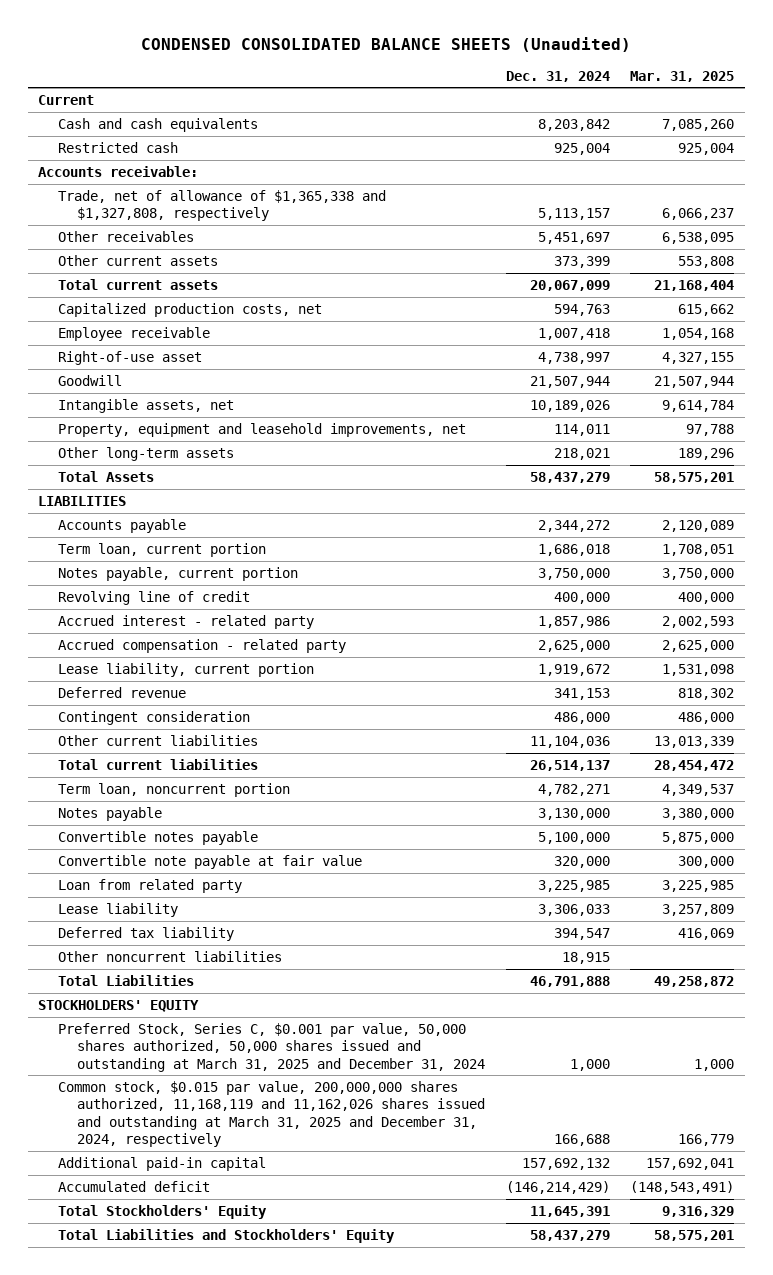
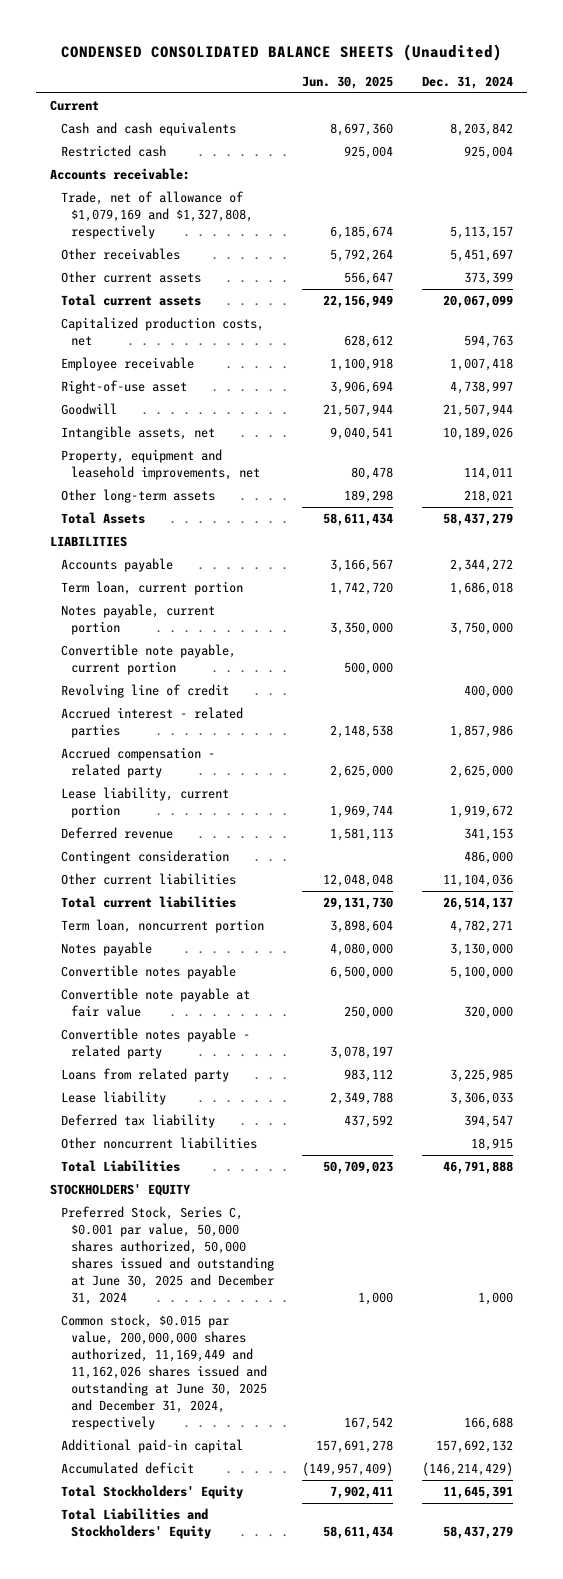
[630,70,735,82] Mar. 31, 2025 -> none
none -> [302,75,394,89] Jun. 30, 2025
[57,189,386,222] Trade, net of allowance of $1,365,338 and $1,327,808, respectively -> [60,190,253,240] Trade, net of allowance of $1,079,169 and $1,327,808, respectively
none -> [60,643,236,675] Convertible note payable, current portion
[57,614,314,629] Accrued interest - related party -> [60,706,243,738] Accrued interest - related parties
none -> [60,1027,250,1059] Convertible notes payable - related party
[57,878,242,893] Loan from related party -> [60,1067,229,1082] Loans from related party
[57,1022,486,1072] Preferred Stock, Series C, $0.001 par value, 50,000 shares authorized, 50,000 shares issued and outstanding at March 31, 2025 and December 31, 2024 -> [60,1205,274,1306] Preferred Stock, Series C, $0.001 par value, 50,000 shares authorized, 50,000 shares issued and outstanding at June 30, 2025 and December 31, 2024
[57,1080,486,1148] Common stock, $0.015 par value, 200,000,000 shares authorized, 11,168,119 and 11,162,026 shares issued and outstanding at March 31, 2025 and December 31, 2024, respectively -> [60,1313,267,1431] Common stock, $0.015 par value, 200,000,000 shares authorized, 11,169,449 and 11,162,026 shares issued and outstanding at June 30, 2025 and December 31, 2024, respectively

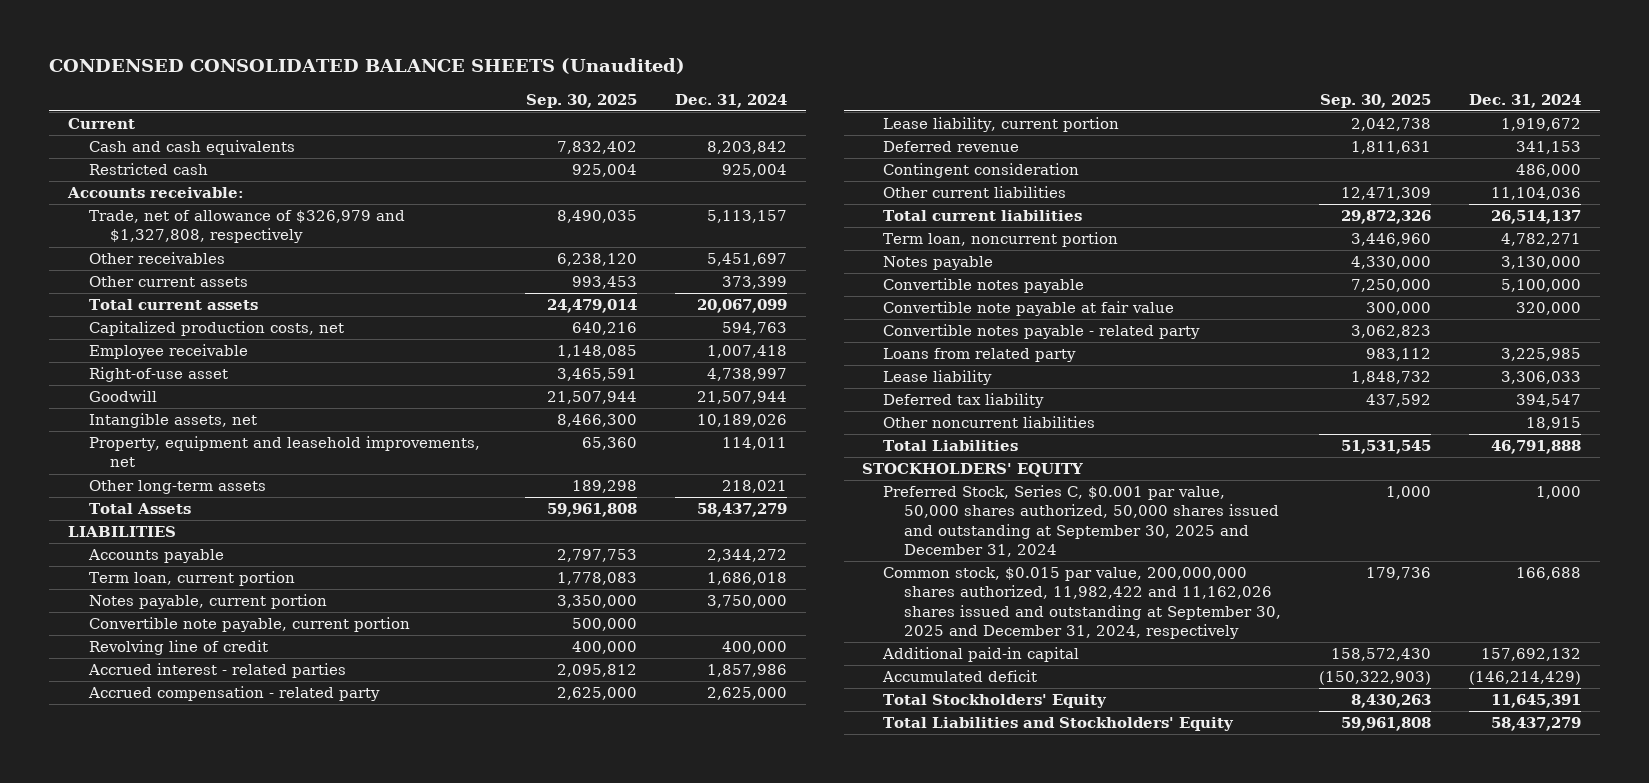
[302,75,394,89] Jun. 30, 2025 -> none
none -> [525,93,637,108] Sep. 30, 2025
[60,190,253,240] Trade, net of allowance of $1,079,169 and $1,327,808, respectively -> [88,210,405,244] Trade, net of allowance of $326,979 and $1,327,808, respectively
[60,1205,274,1306] Preferred Stock, Series C, $0.001 par value, 50,000 shares authorized, 50,000 shares issued and outstanding at June 30, 2025 and December 31, 2024 -> [883,485,1280,558] Preferred Stock, Series C, $0.001 par value, 50,000 shares authorized, 50,000 shares issued and outstanding at September 30, 2025 and December 31, 2024
[60,1313,267,1431] Common stock, $0.015 par value, 200,000,000 shares authorized, 11,169,449 and 11,162,026 shares issued and outstanding at June 30, 2025 and December 31, 2024, respectively -> [883,567,1282,640] Common stock, $0.015 par value, 200,000,000 shares authorized, 11,982,422 and 11,162,026 shares issued and outstanding at September 30, 2025 and December 31, 2024, respectively

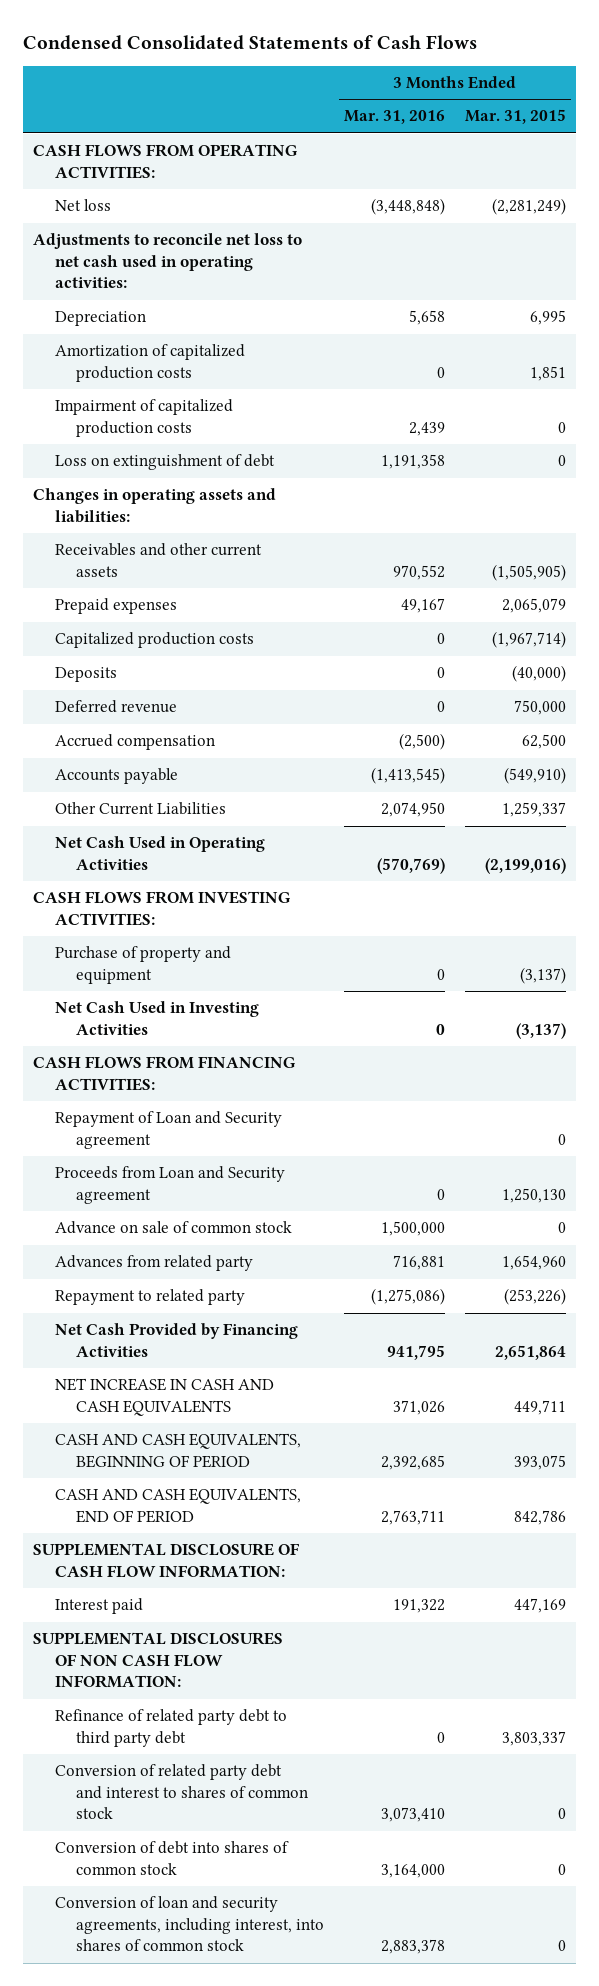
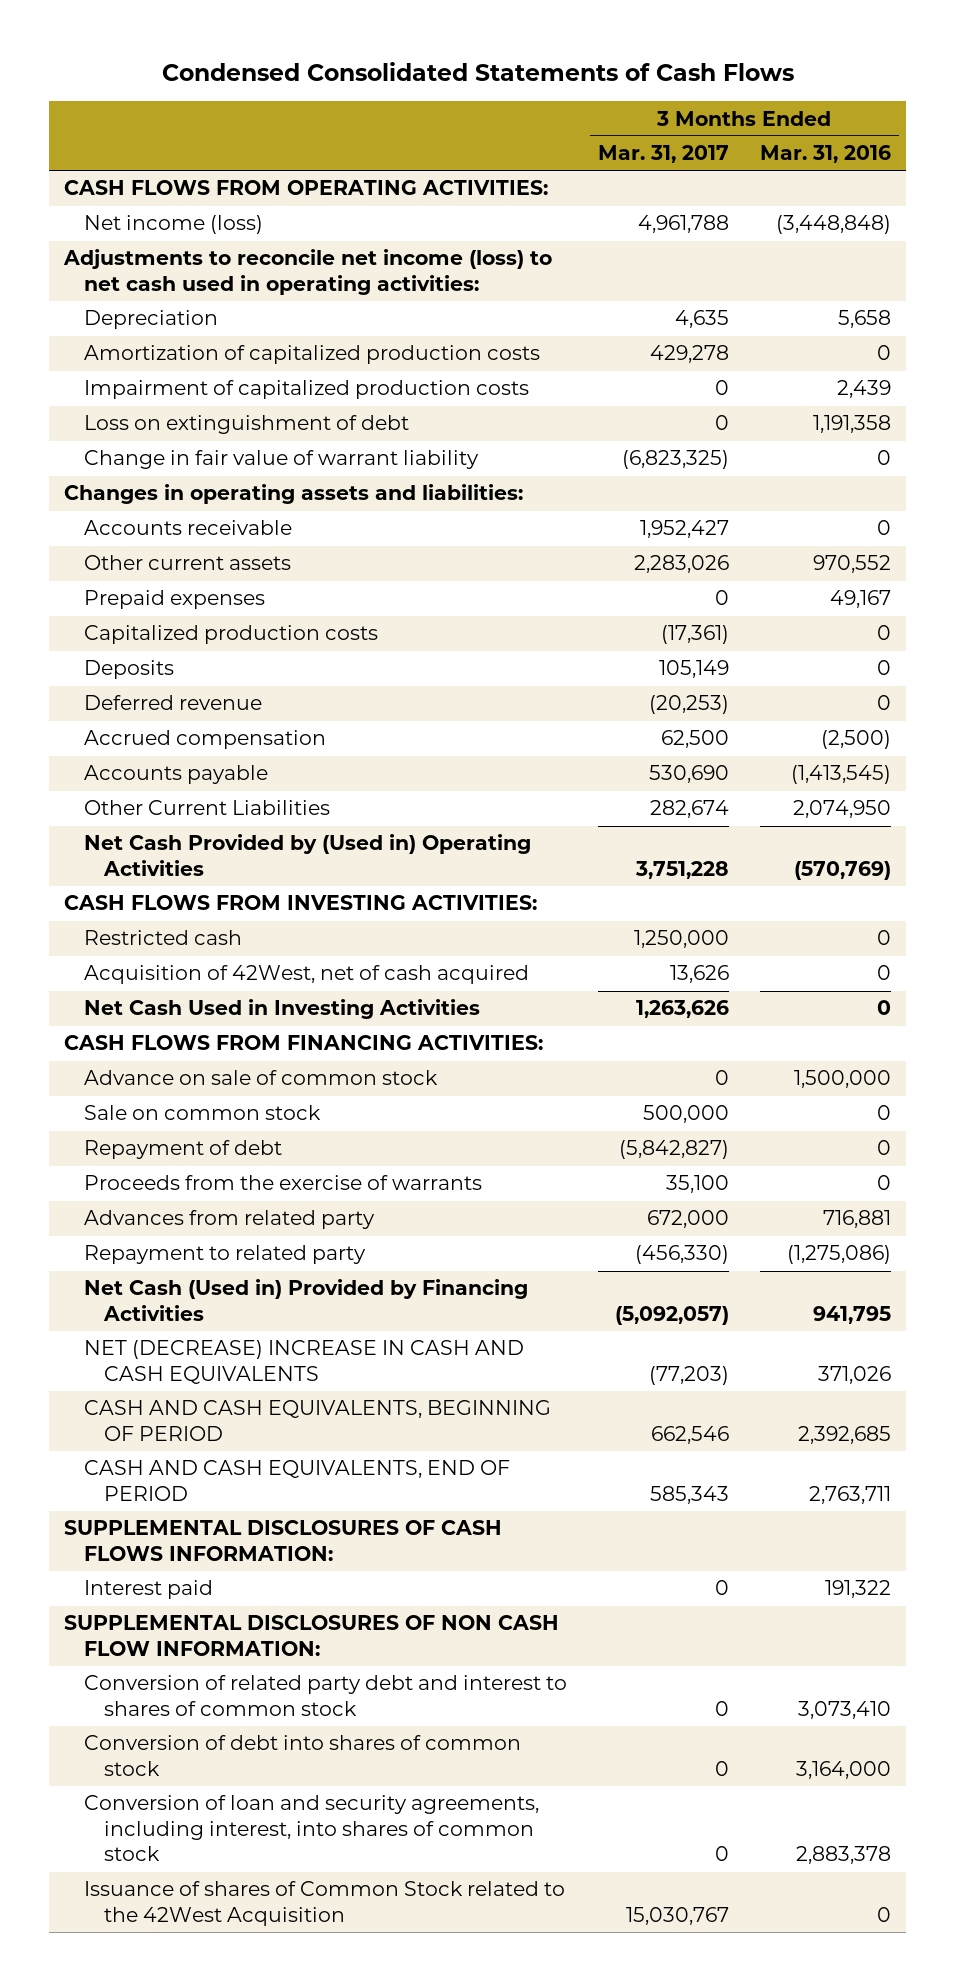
[464,109,566,125] Mar. 31, 2015 -> none
none -> [597,145,729,164] Mar. 31, 2017
[54,199,111,212] Net loss -> [83,215,263,235] Net income (loss)
[32,233,302,289] Adjustments to reconcile net loss to net cash used in operating activities: -> [63,249,553,295] Adjustments to reconcile net income (loss) to net cash used in operating activities:
none -> [83,450,479,470] Change in fair value of warrant liability
none -> [83,520,292,536] Accounts receivable
[54,543,262,577] Receivables and other current assets -> [83,555,291,571] Other current assets
[54,836,265,870] Net Cash Used in Operating Activities -> [83,834,531,876] Net Cash Provided by (Used in) Operating Activities
[54,946,231,984] Purchase of property and equipment -> none
none -> [83,930,242,946] Restricted cash
none -> [83,965,529,985] Acquisition of 42West, net of cash acquired
[54,1111,282,1149] Repayment of Loan and Security agreement -> none
[54,1166,285,1204] Proceeds from Loan and Security agreement -> none
none -> [83,1105,321,1121] Sale on common stock
none -> [83,1140,282,1160] Repayment of debt
none -> [83,1175,482,1191] Proceeds from the exercise of warrants
[54,1323,298,1357] Net Cash Provided by Financing Activities -> [83,1279,528,1321] Net Cash (Used in) Provided by Financing Activities
[54,1378,274,1416] NET INCREASE IN CASH AND CASH EQUIVALENTS -> [83,1340,524,1384] NET (DECREASE) INCREASE IN CASH AND CASH EQUIVALENTS
[32,1543,300,1578] SUPPLEMENTAL DISCLOSURE OF CASH FLOW INFORMATION: -> [64,1520,503,1561] SUPPLEMENTAL DISCLOSURES OF CASH FLOWS INFORMATION:
[54,1709,287,1747] Refinance of related party debt to third party debt -> none
none -> [83,1881,565,1926] Issuance of shares of Common Stock related to the 42West Acquisition

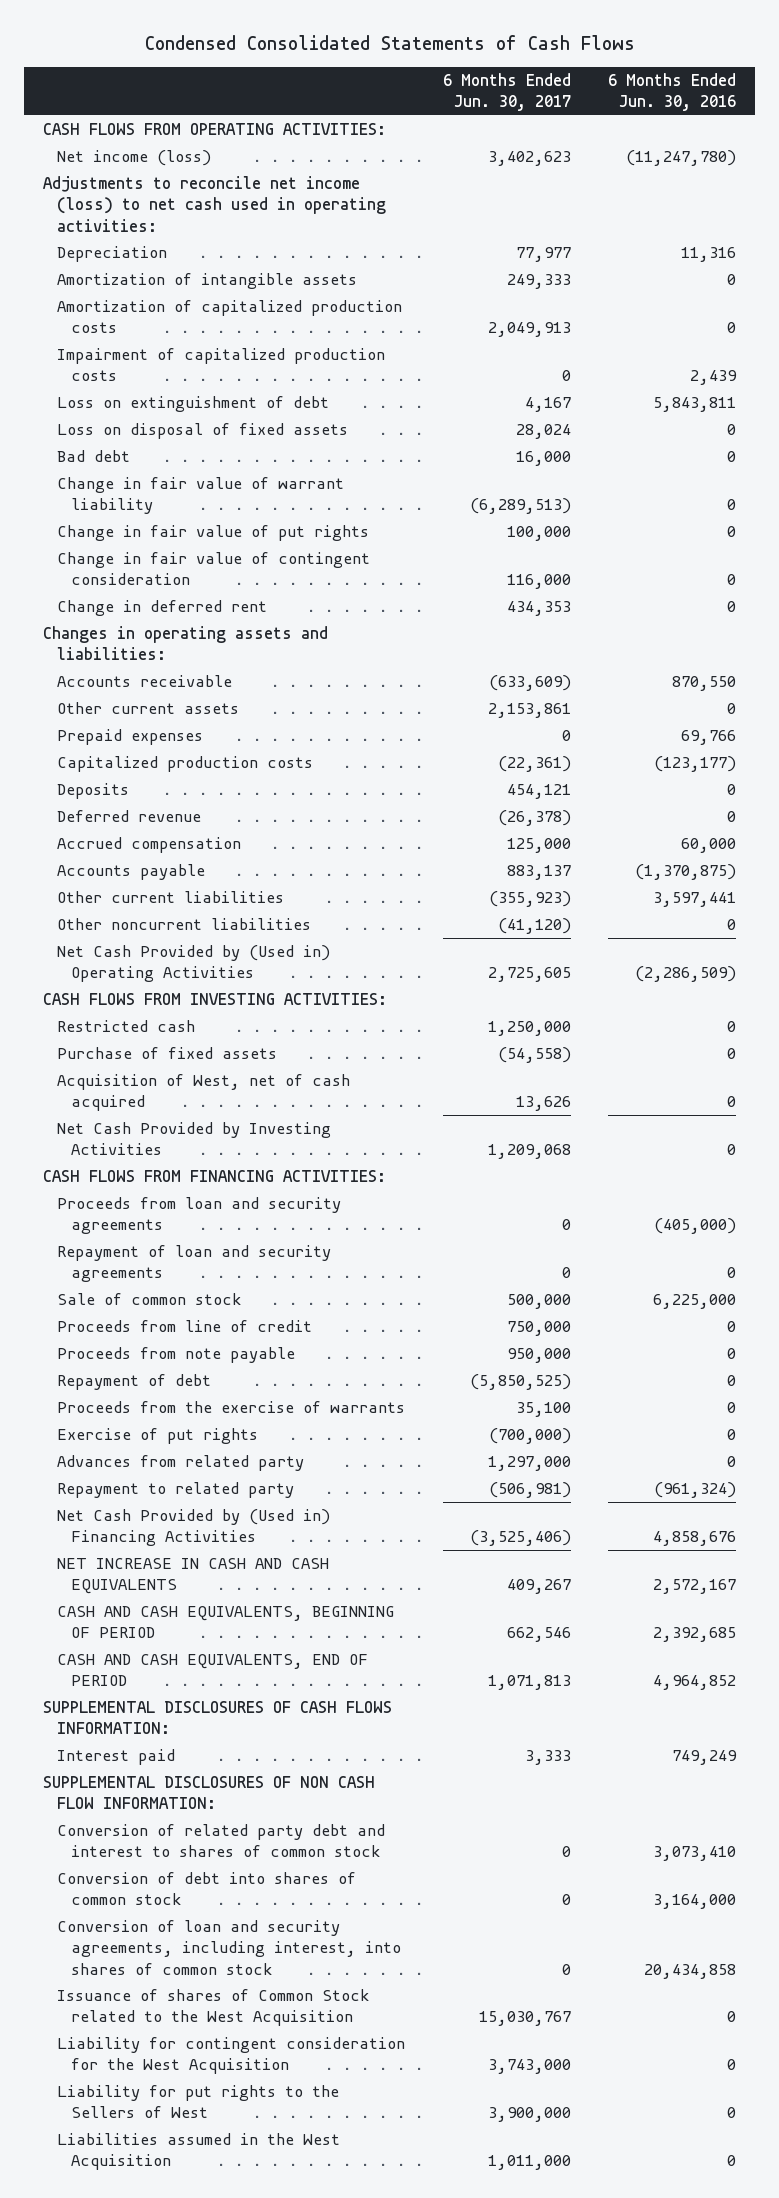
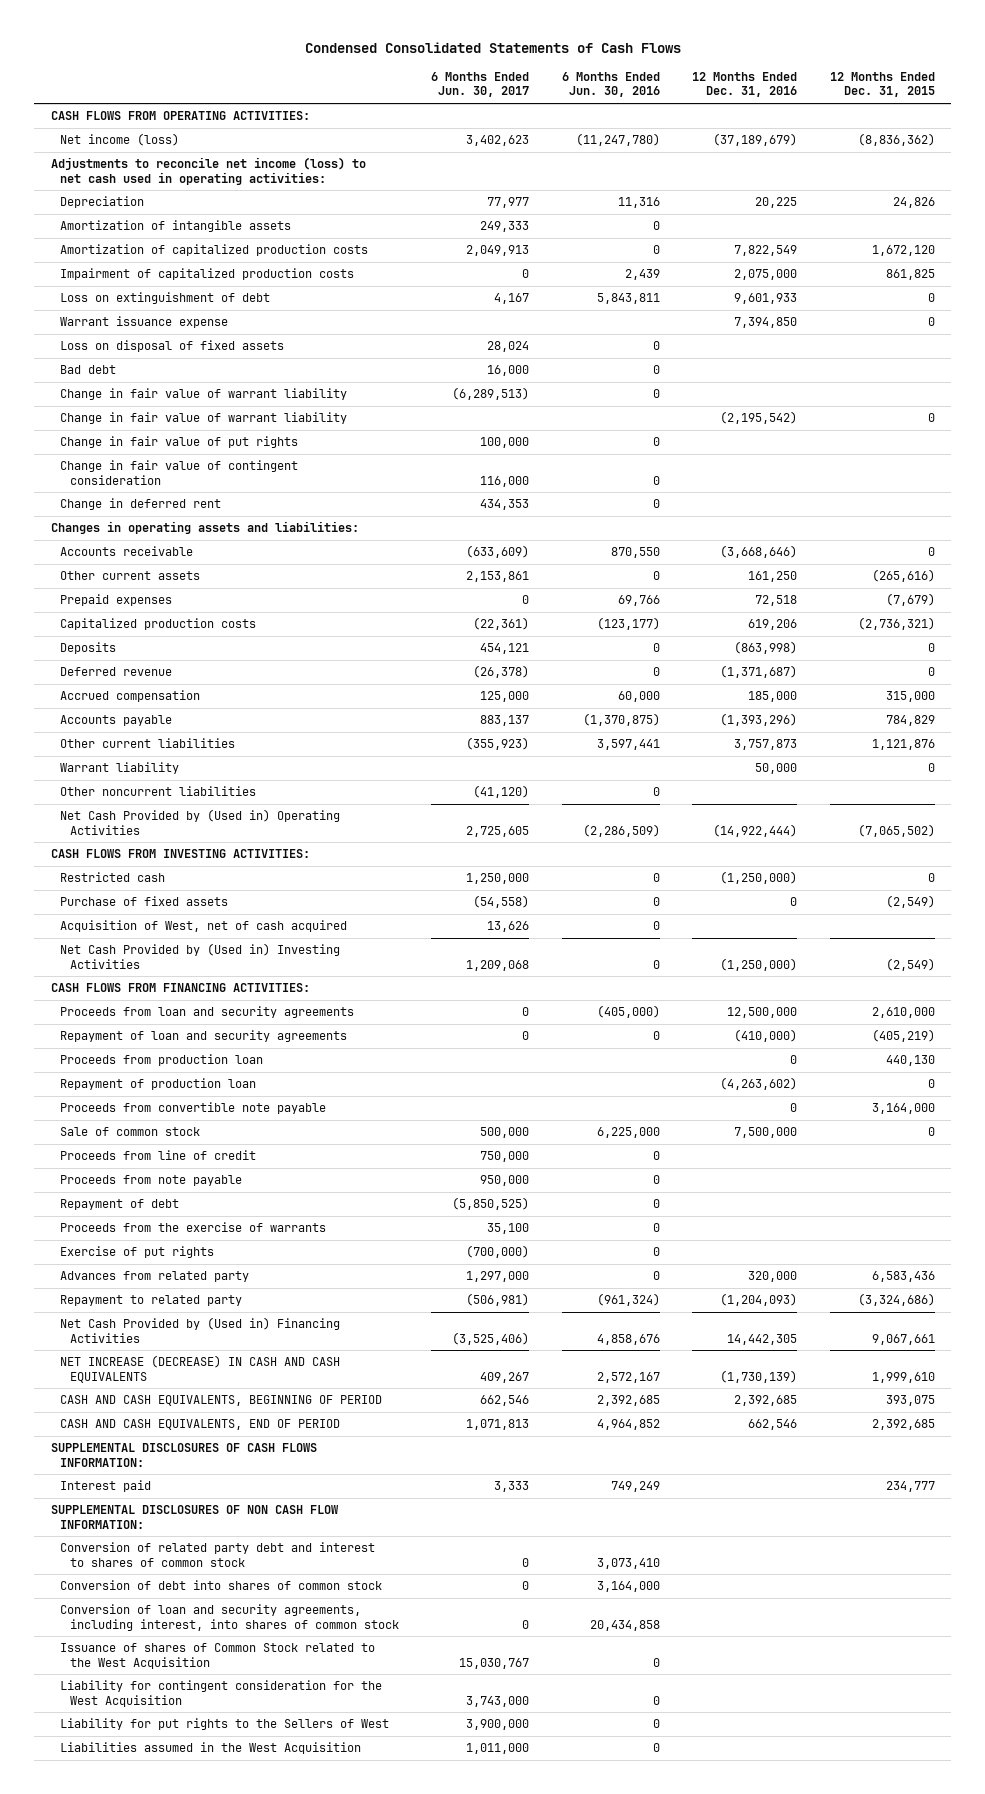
none -> [692,71,798,98] 12 Months Ended Dec. 31, 2016
none -> [829,71,935,98] 12 Months Ended Dec. 31, 2015
none -> [60,316,229,329] Warrant issuance expense
none -> [60,412,348,425] Change in fair value of warrant liability
none -> [60,762,180,775] Warrant liability
[57,1122,332,1156] Net Cash Provided by Investing Activities -> [60,943,341,969] Net Cash Provided by (Used in) Investing Activities
none -> [60,1054,264,1067] Proceeds from production loan
none -> [60,1078,257,1091] Repayment of production loan
none -> [60,1102,327,1115] Proceeds from convertible note payable
[57,1558,330,1595] NET INCREASE IN CASH AND CASH EQUIVALENTS -> [60,1355,341,1383] NET INCREASE (DECREASE) IN CASH AND CASH EQUIVALENTS

